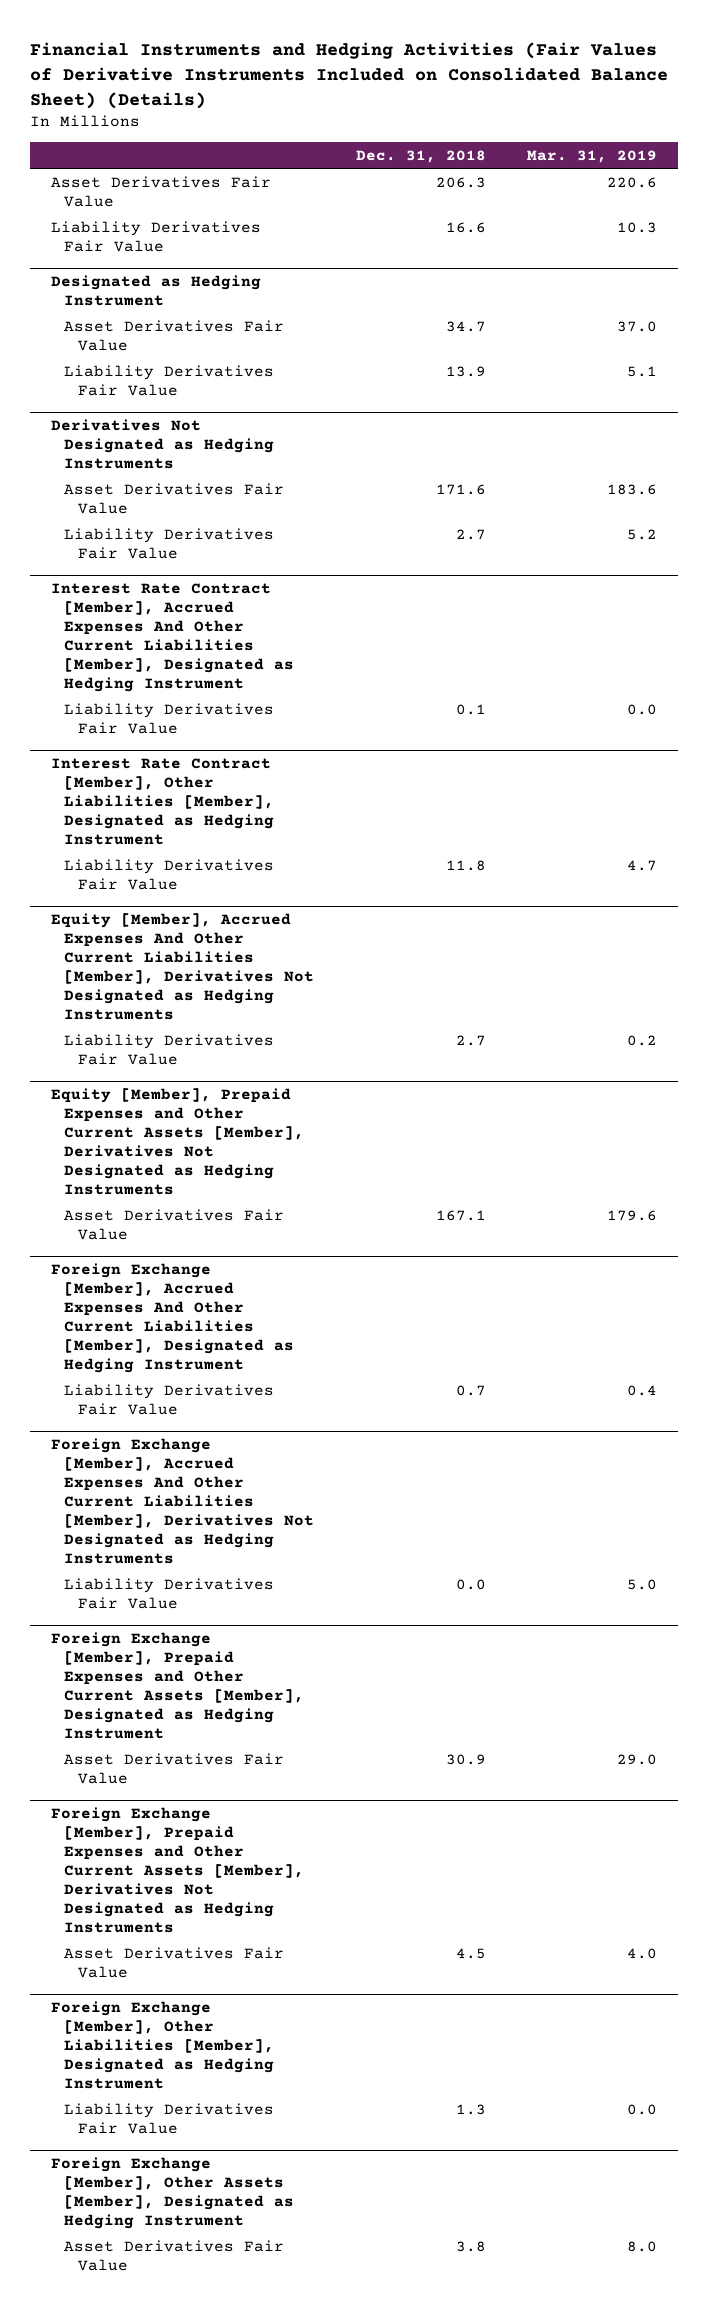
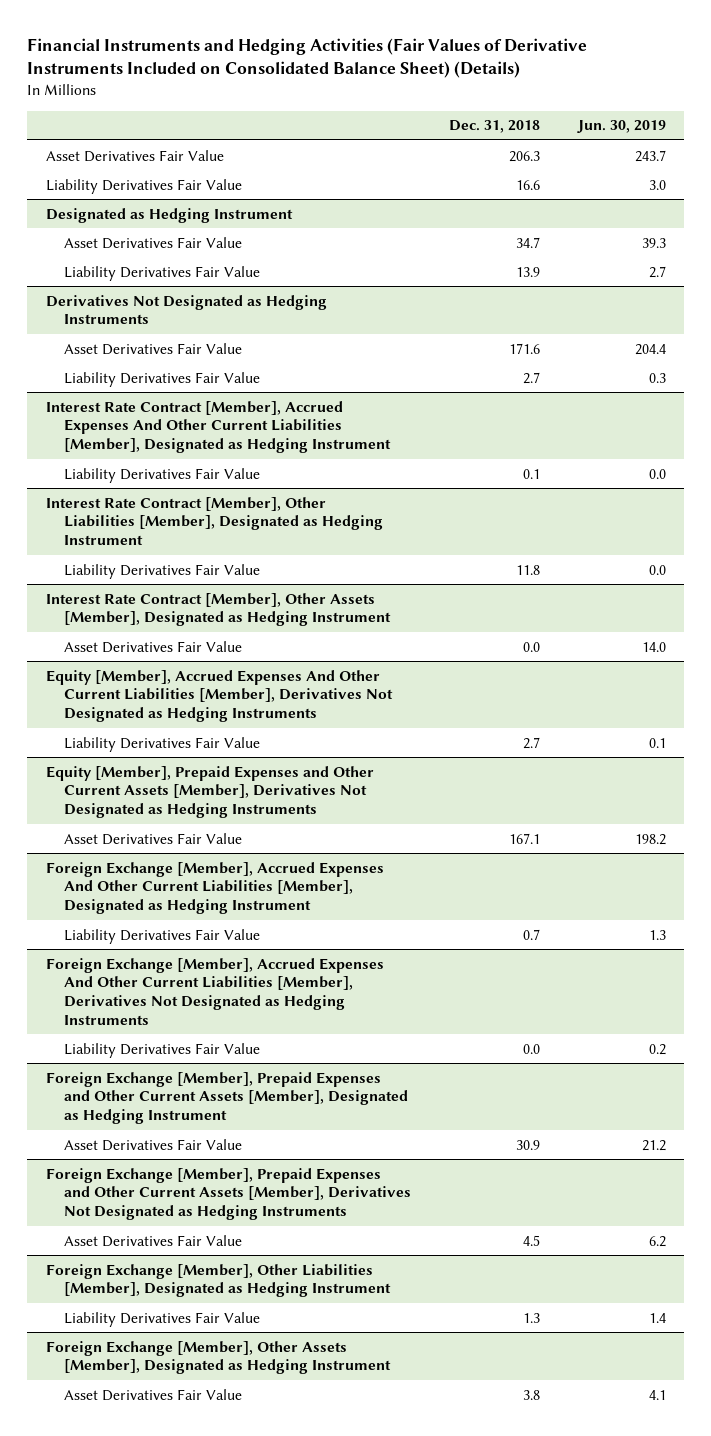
[527,149,658,163] Mar. 31, 2019 -> none
none -> [576,120,666,134] Jun. 30, 2019
none -> [45,592,391,627] Interest Rate Contract [Member], Other Assets [Member], Designated as Hedging Instrument
none -> [63,640,242,653] Asset Derivatives Fair Value

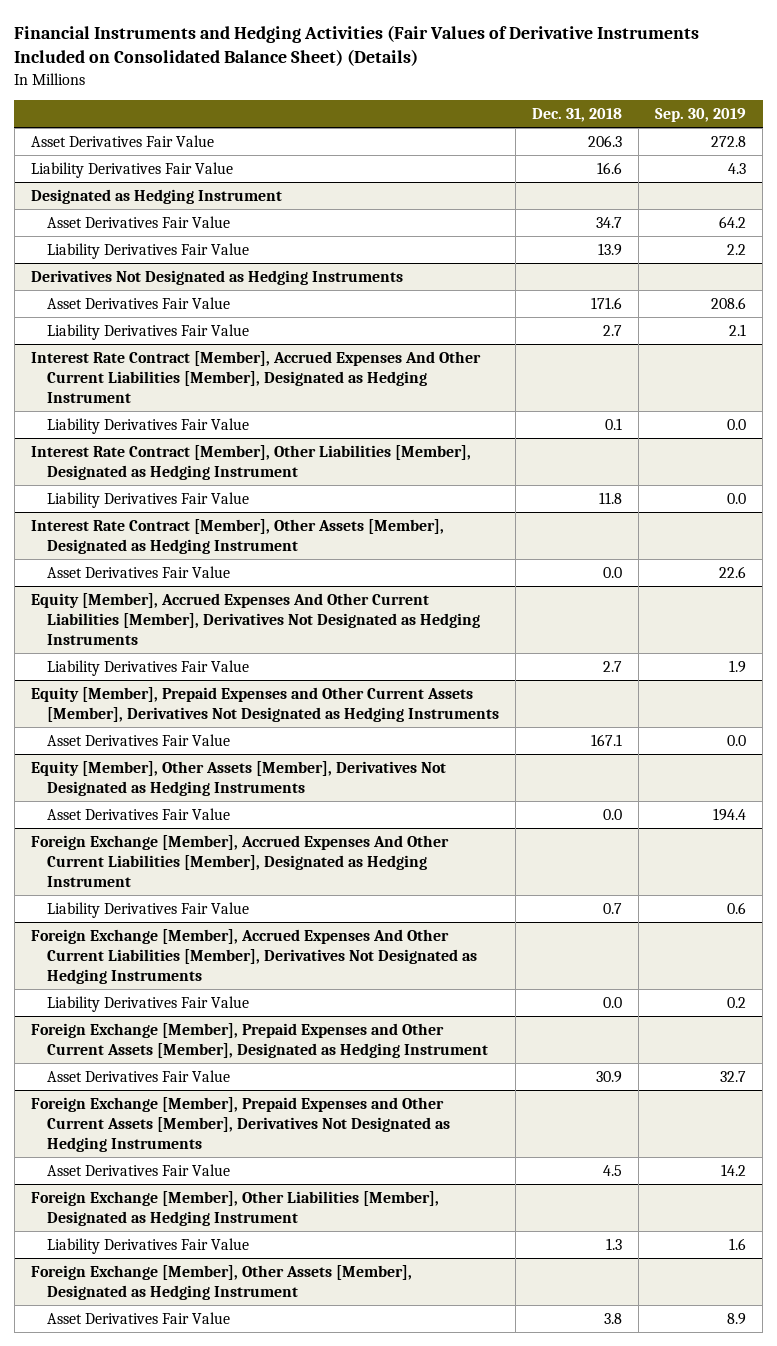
[576,120,666,134] Jun. 30, 2019 -> none
none -> [655,108,747,123] Sep. 30, 2019
none -> [30,760,446,796] Equity [Member], Other Assets [Member], Derivatives Not Designated as Hedging Instruments
none -> [46,807,230,820] Asset Derivatives Fair Value

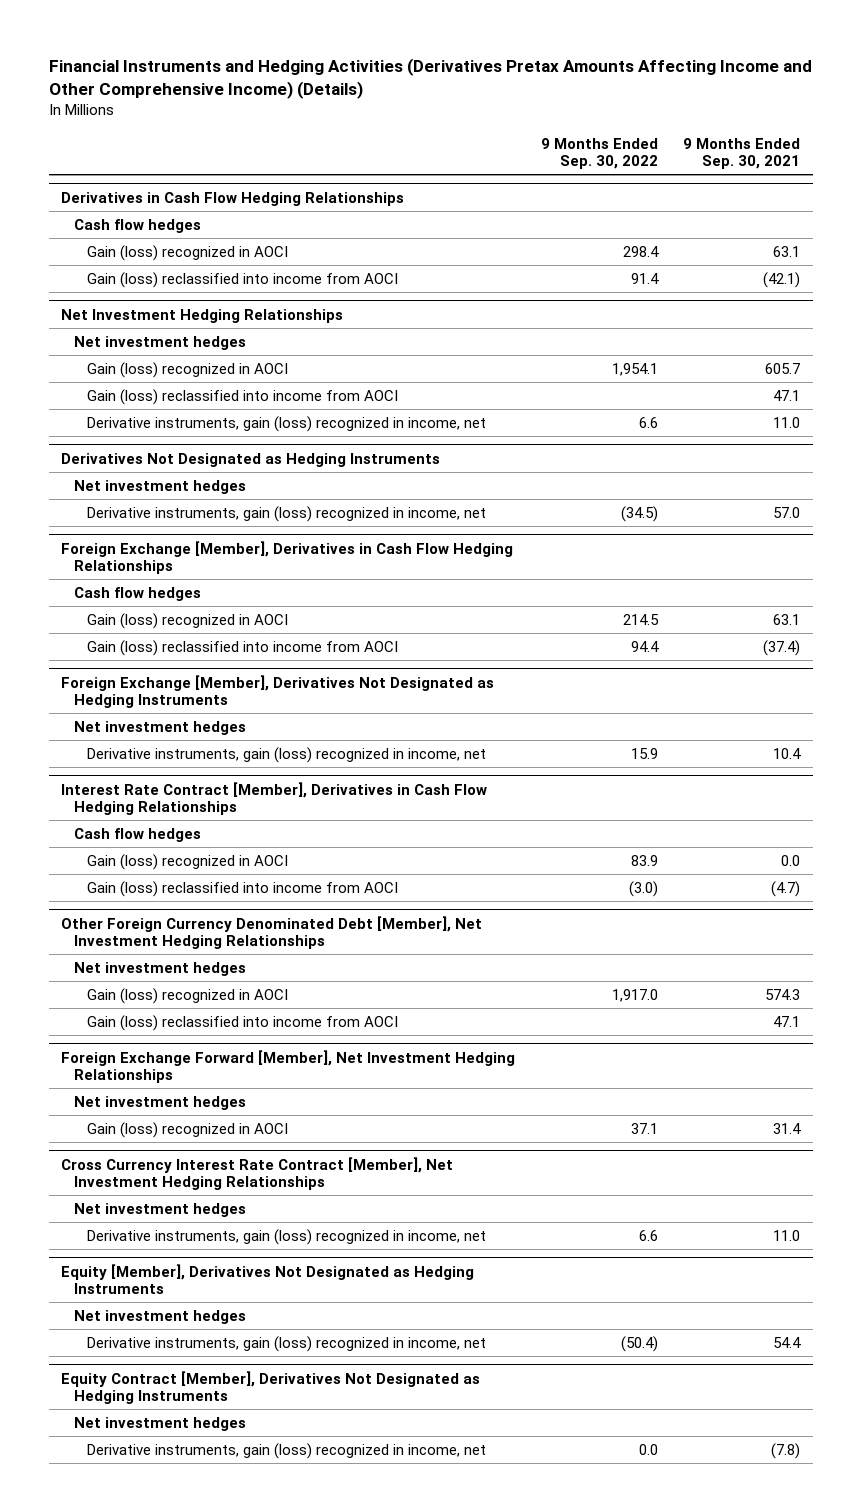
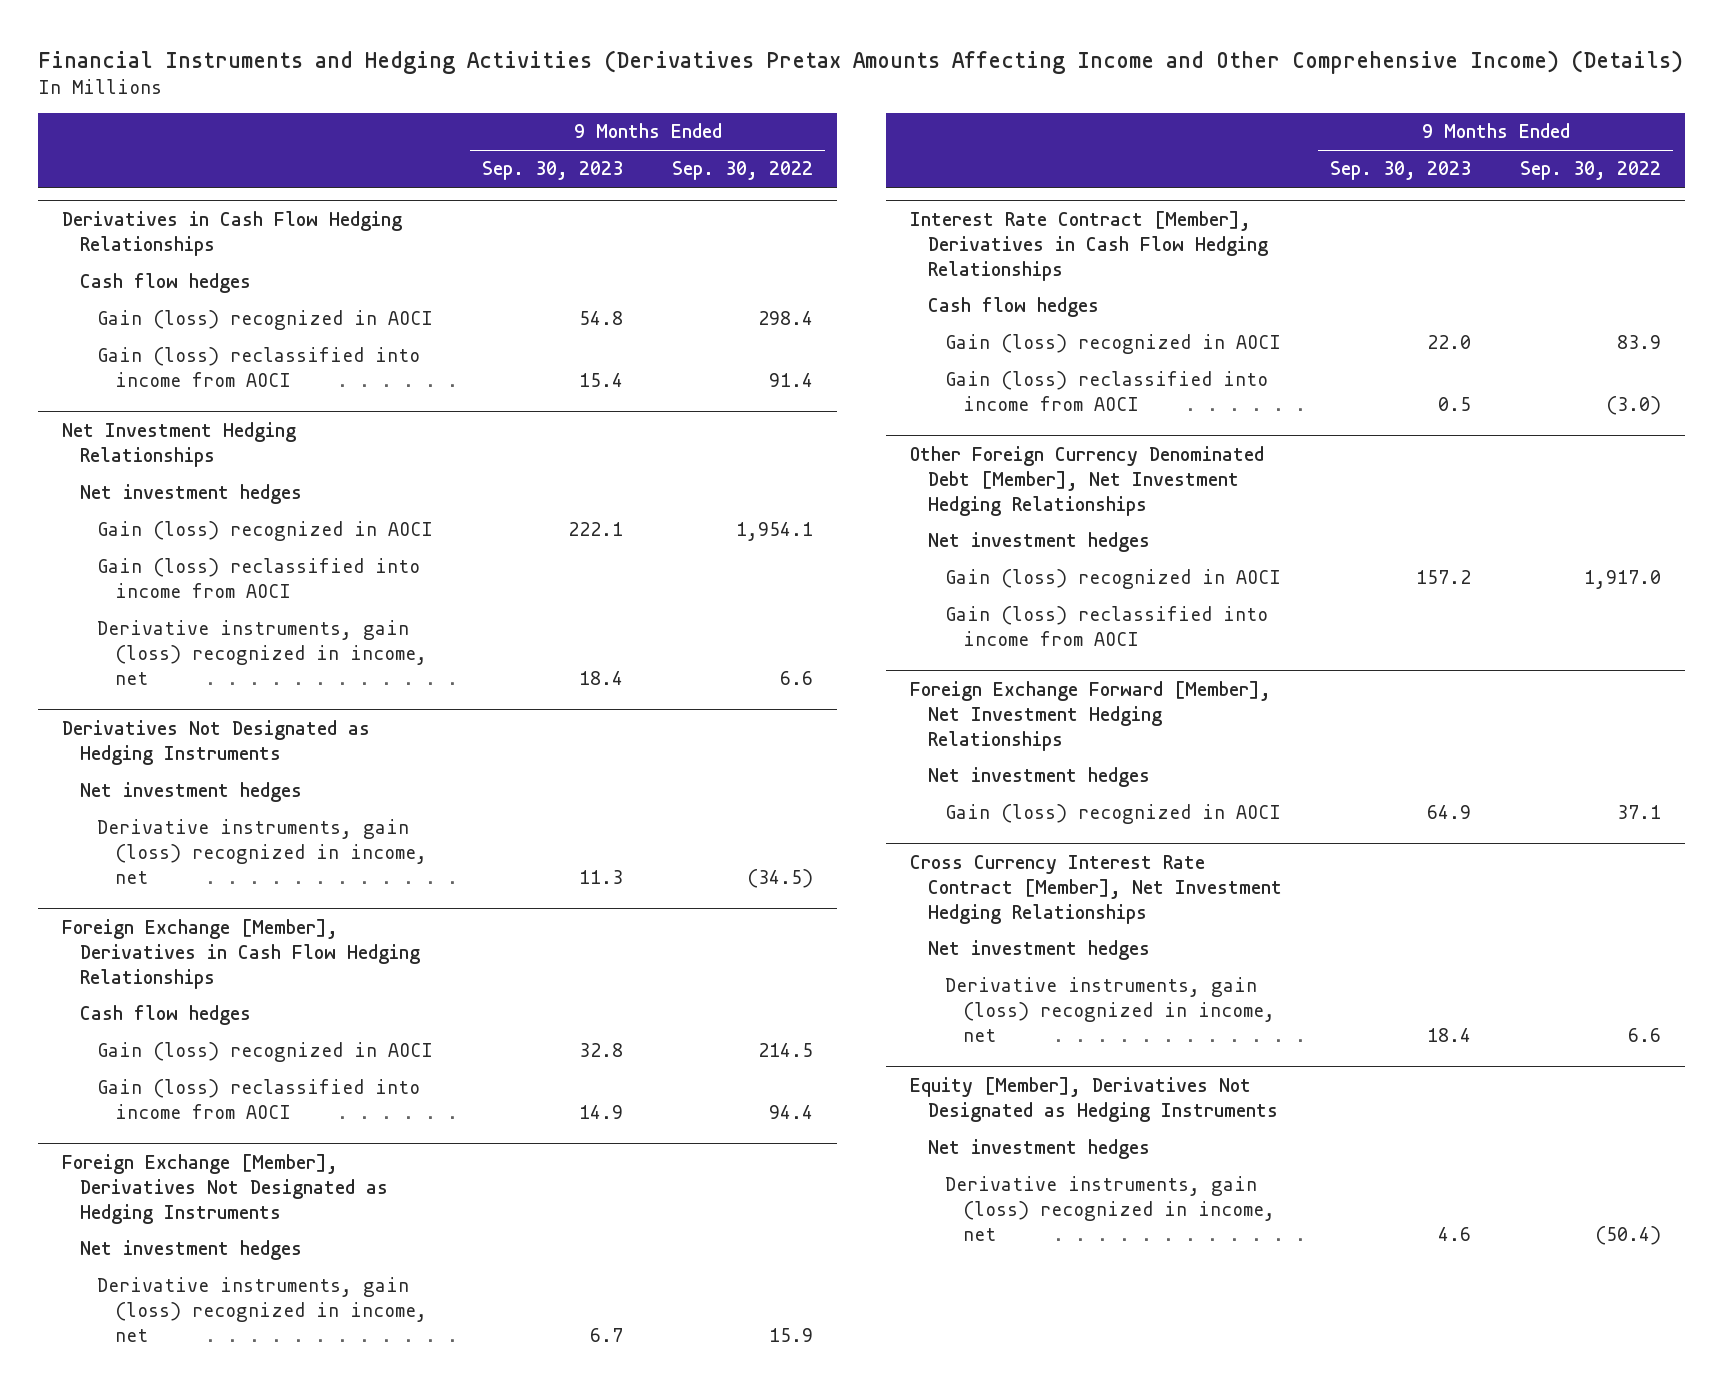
[683,137,801,170] 9 Months Ended Sep. 30, 2021 -> none
none -> [482,161,624,181] Sep. 30, 2023
[61,1370,481,1405] Equity Contract [Member], Derivatives Not Designated as Hedging Instruments -> none
[74,1416,247,1431] Net investment hedges -> none
[86,1442,486,1459] Derivative instruments, gain (loss) recognized in income, net -> none

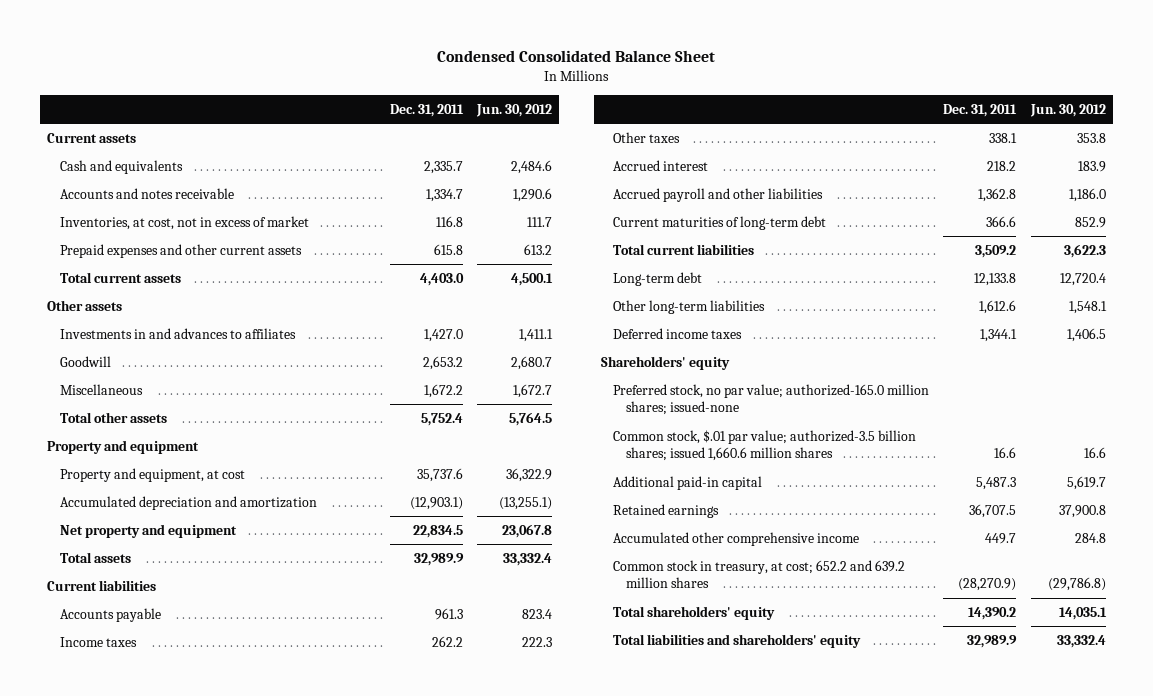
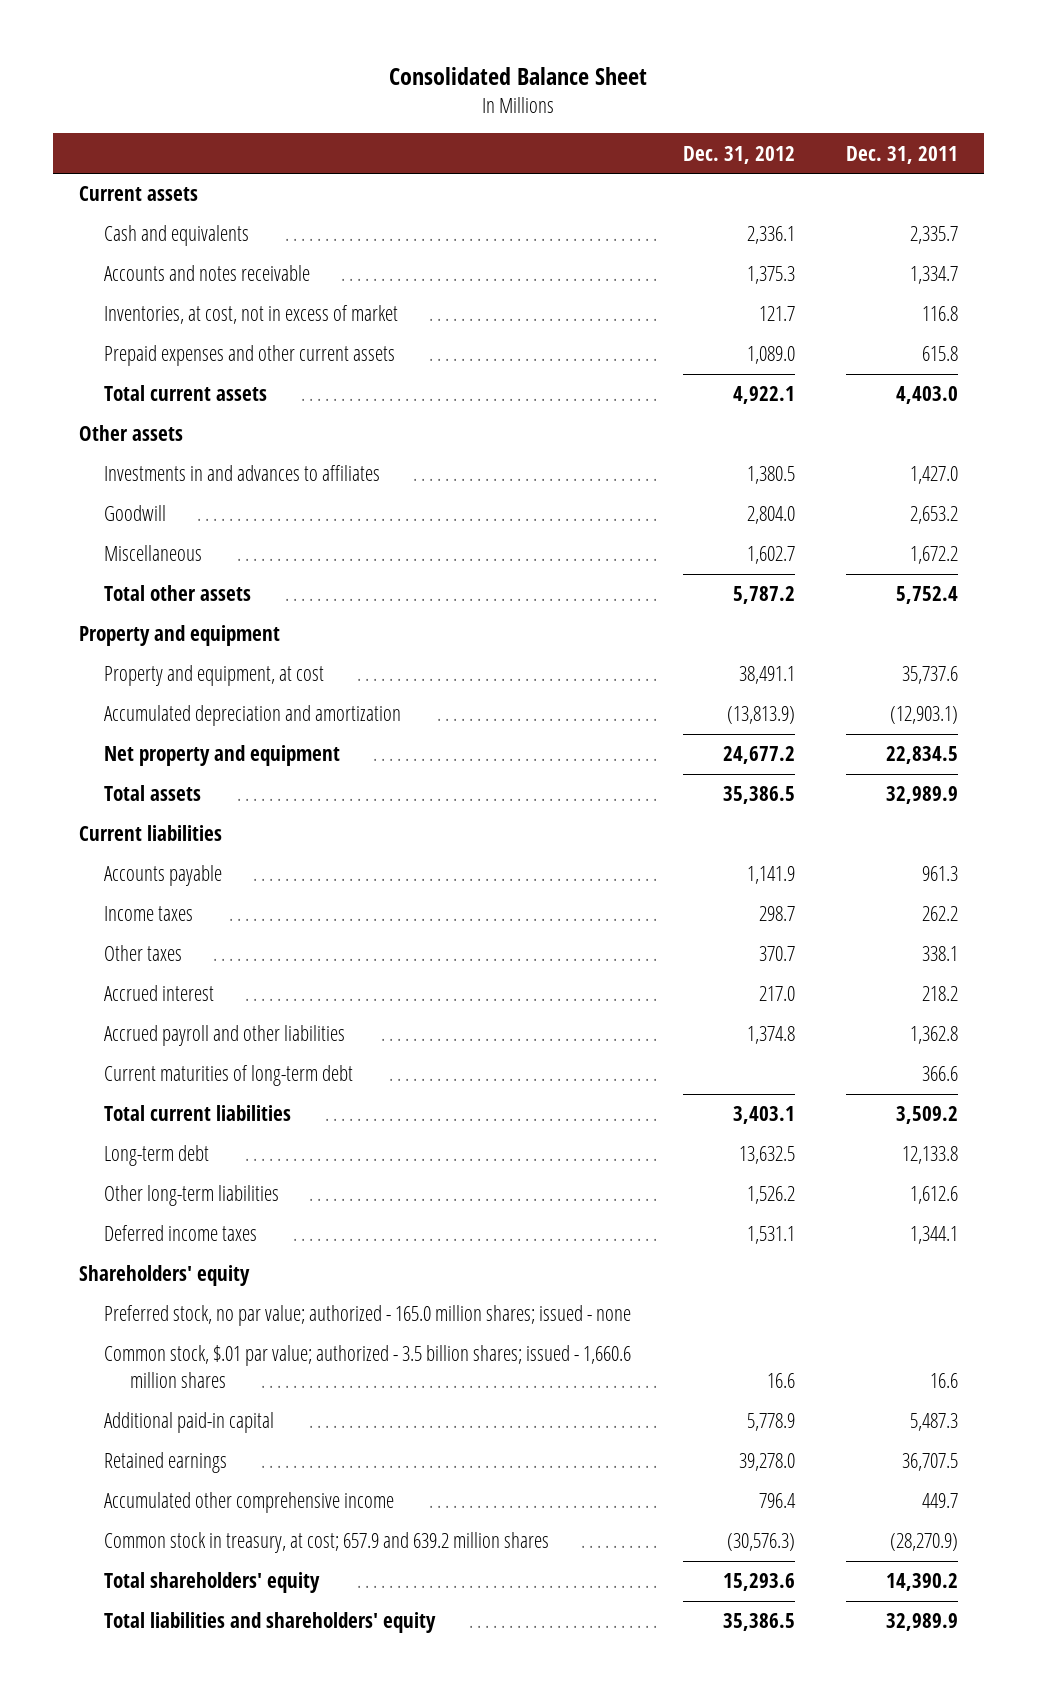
[437,49,716,62] Condensed Consolidated Balance Sheet -> [389,66,648,85] Consolidated Balance Sheet
[475,103,552,117] Jun. 30, 2012 -> none
none -> [682,145,795,164] Dec. 31, 2012
[613,383,930,416] Preferred stock, no par value; authorized-165.0 million shares; issued-none -> [104,1305,632,1327] Preferred stock, no par value; authorized - 165.0 million shares; issued - none
[613,429,917,462] Common stock, $.01 par value; authorized-3.5 billion shares; issued 1,660.6 million shares -> [104,1345,632,1389] Common stock, $.01 par value; authorized - 3.5 billion shares; issued - 1,660.6 million shares
[613,559,906,589] Common stock in treasury, at cost; 652.2 and 639.2 million shares -> [104,1532,550,1554] Common stock in treasury, at cost; 657.9 and 639.2 million shares

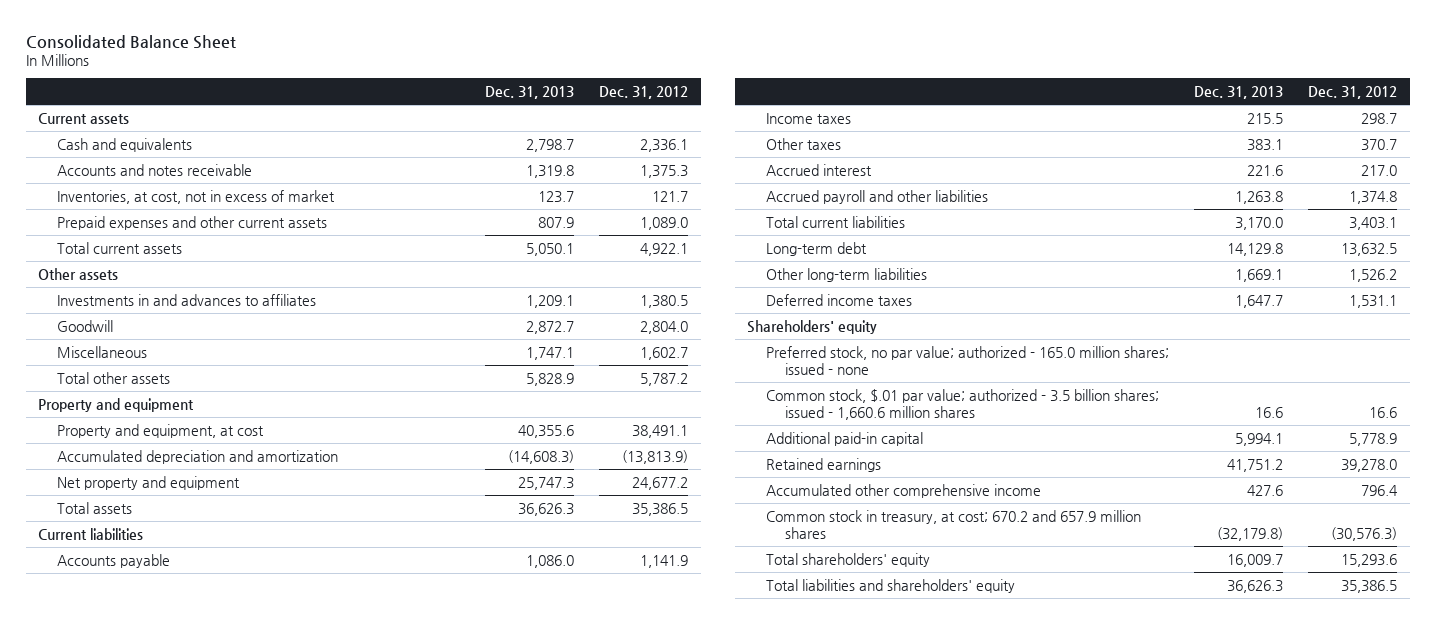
[846,145,959,164] Dec. 31, 2011 -> none
none -> [485,85,575,99] Dec. 31, 2013
[104,1065,354,1087] Current maturities of long-term debt -> none
[104,1532,550,1554] Common stock in treasury, at cost; 657.9 and 639.2 million shares -> [766,509,1142,540] Common stock in treasury, at cost; 670.2 and 657.9 million shares

